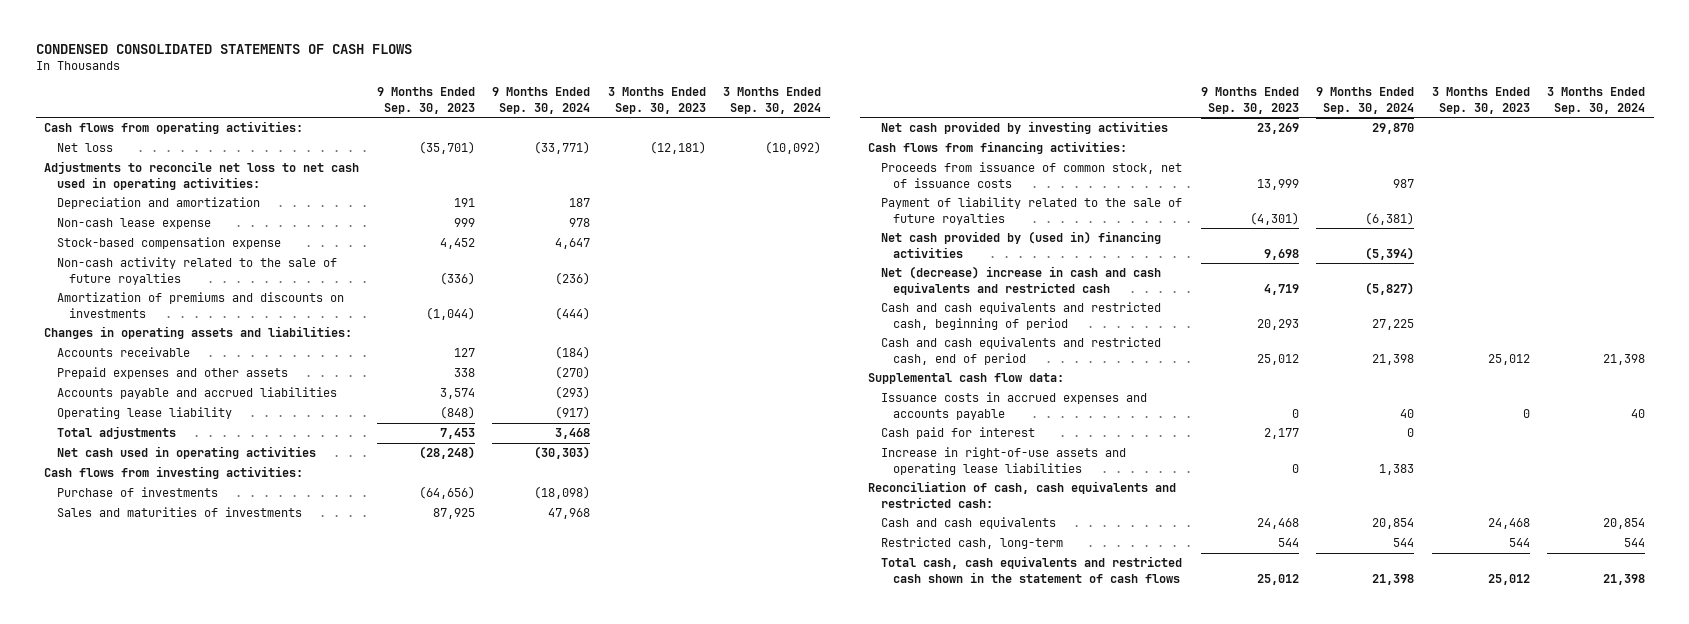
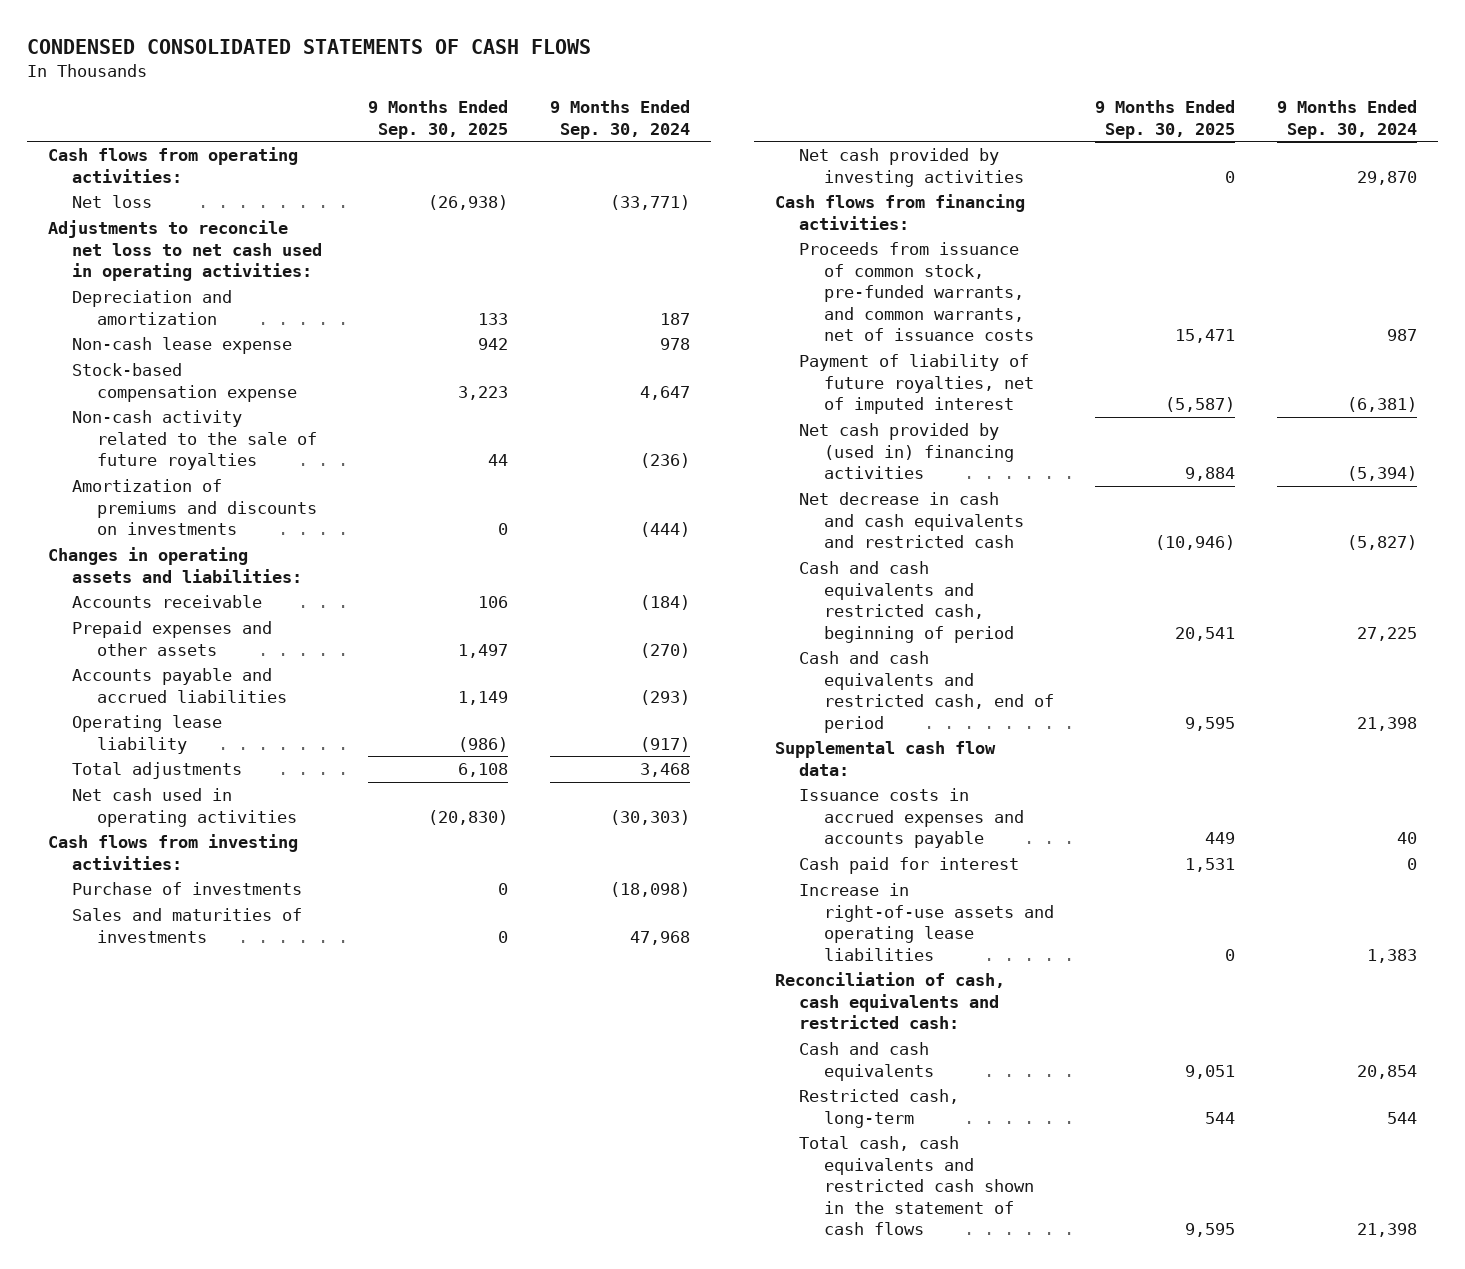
[376,87,475,114] 9 Months Ended Sep. 30, 2023 -> none
[607,87,706,114] 3 Months Ended Sep. 30, 2023 -> none
[723,87,822,114] 3 Months Ended Sep. 30, 2024 -> none
none -> [368,100,509,139] 9 Months Ended Sep. 30, 2025
[880,162,1182,188] Proceeds from issuance of common stock, net of issuance costs -> [799,242,1034,342] Proceeds from issuance of common stock, pre-funded warrants, and common warrants, net of issuance costs
[880,197,1182,225] Payment of liability related to the sale of future royalties -> [799,354,1034,415] Payment of liability of future royalties, net of imputed interest
[880,266,1161,295] Net (decrease) increase in cash and cash equivalents and restricted cash -> [799,492,1024,549] Net decrease in cash and cash equivalents and restricted cash

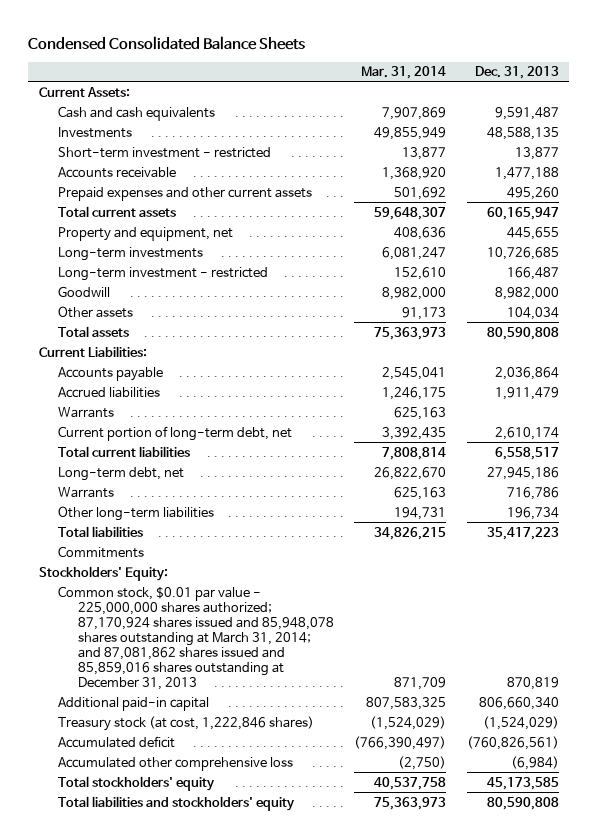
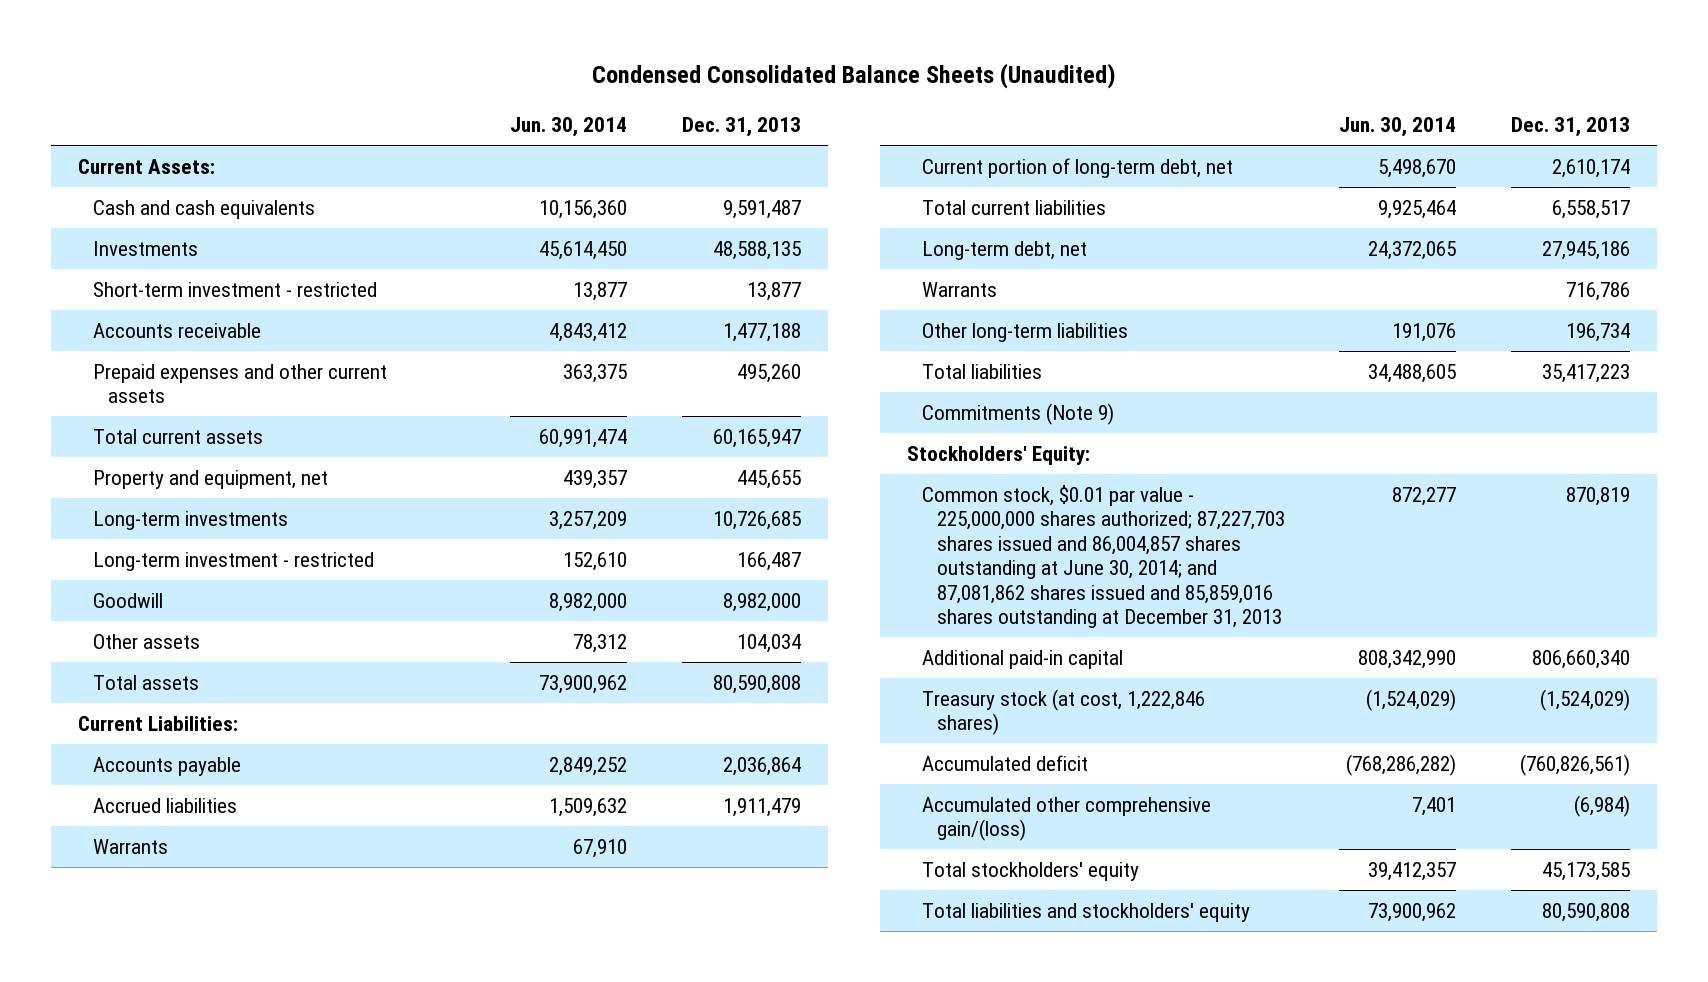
[28,35,306,50] Condensed Consolidated Balance Sheets -> [592,63,1117,90] Condensed Consolidated Balance Sheets (Unaudited)
[361,66,447,80] Mar. 31, 2014 -> none
none -> [510,117,628,138] Jun. 30, 2014
[58,545,145,558] Commitments -> [922,402,1115,425] Commitments (Note 9)
[58,585,335,691] Common stock, $0.01 par value - 225,000,000 shares authorized; 87,170,924 shares issued and 85,948,078 shares outstanding at March 31, 2014; and 87,081,862 shares issued and 85,859,016 shares outstanding at December 31, 2013 -> [922,484,1285,629] Common stock, $0.01 par value - 225,000,000 shares authorized; 87,227,703 shares issued and 86,004,857 shares outstanding at June 30, 2014; and 87,081,862 shares issued and 85,859,016 shares outstanding at December 31, 2013
[58,756,294,771] Accumulated other comprehensive loss -> [922,796,1212,842] Accumulated other comprehensive gain/(loss)

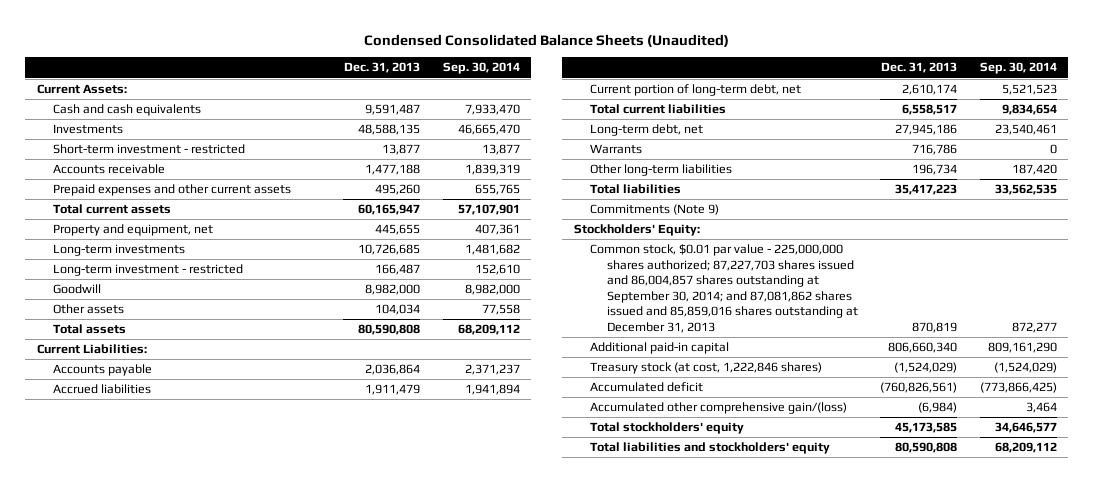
[510,117,628,138] Jun. 30, 2014 -> none
none -> [442,62,520,75] Sep. 30, 2014
[93,838,169,854] Warrants -> none
[922,484,1285,629] Common stock, $0.01 par value - 225,000,000 shares authorized; 87,227,703 shares issued and 86,004,857 shares outstanding at June 30, 2014; and 87,081,862 shares issued and 85,859,016 shares outstanding at December 31, 2013 -> [590,244,858,333] Common stock, $0.01 par value - 225,000,000 shares authorized; 87,227,703 shares issued and 86,004,857 shares outstanding at September 30, 2014; and 87,081,862 shares issued and 85,859,016 shares outstanding at December 31, 2013

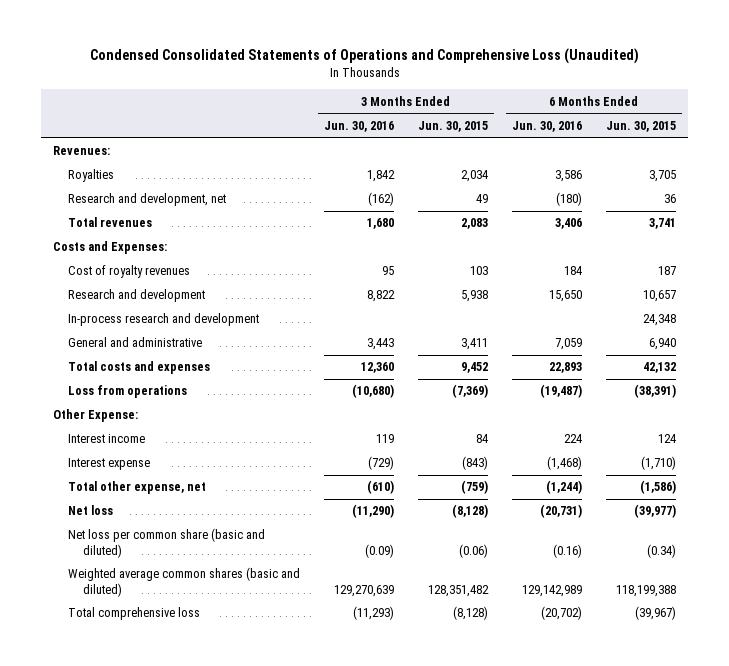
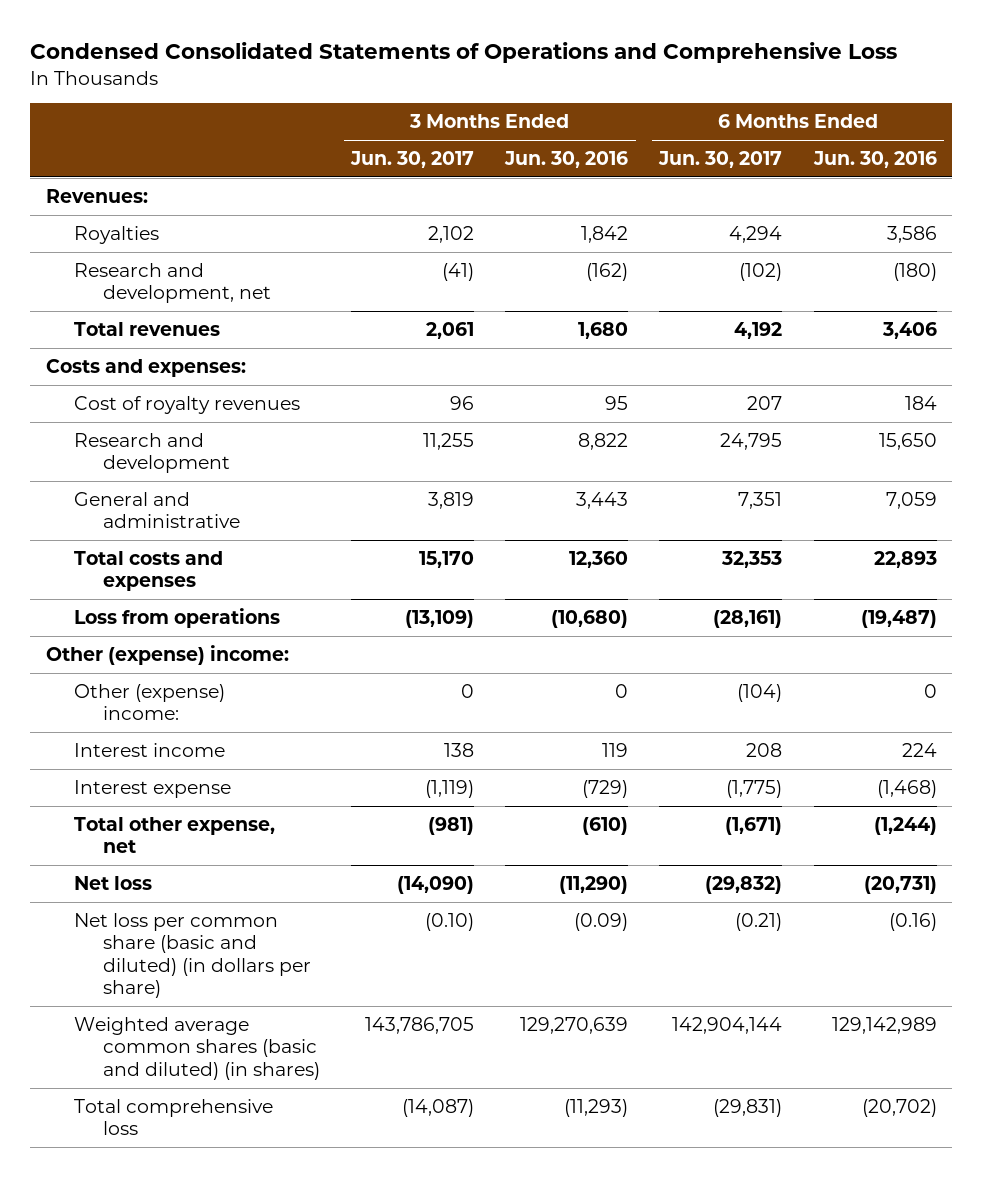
[89,48,639,65] Condensed Consolidated Statements of Operations and Comprehensive Loss (Unaudited) -> [30,42,898,64] Condensed Consolidated Statements of Operations and Comprehensive Loss
[418,120,489,132] Jun. 30, 2015 -> none
[606,120,677,132] Jun. 30, 2015 -> none
none -> [350,151,475,169] Jun. 30, 2017
none -> [658,151,783,169] Jun. 30, 2017
[52,241,167,255] Costs and Expenses: -> [45,358,246,377] Costs and expenses:
[68,313,260,327] In-process research and development -> none
[52,409,138,423] Other Expense: -> [45,644,289,665] Other (expense) income:
none -> [74,683,226,721] Other (expense) income:
[68,528,266,558] Net loss per common share (basic and diluted) -> [74,912,312,999] Net loss per common share (basic and diluted) (in dollars per share)
[68,567,301,597] Weighted average common shares (basic and diluted) -> [74,1016,321,1080] Weighted average common shares (basic and diluted) (in shares)

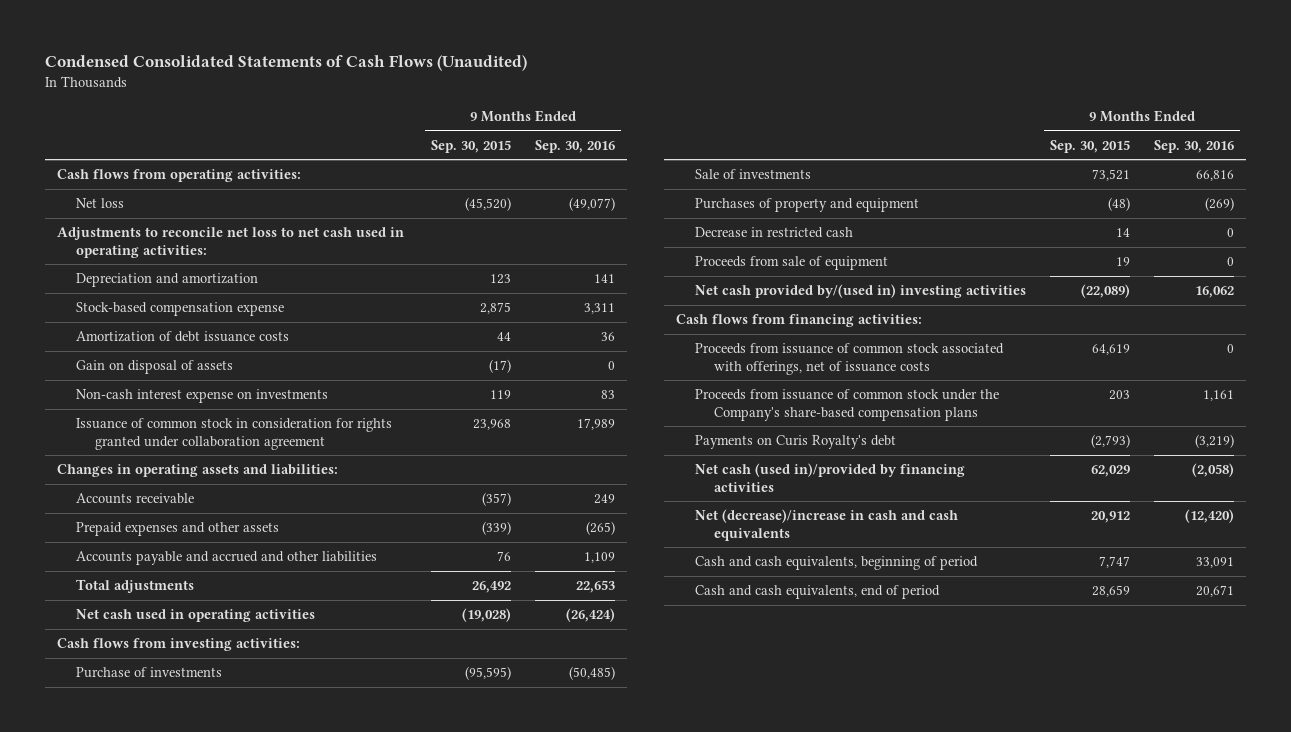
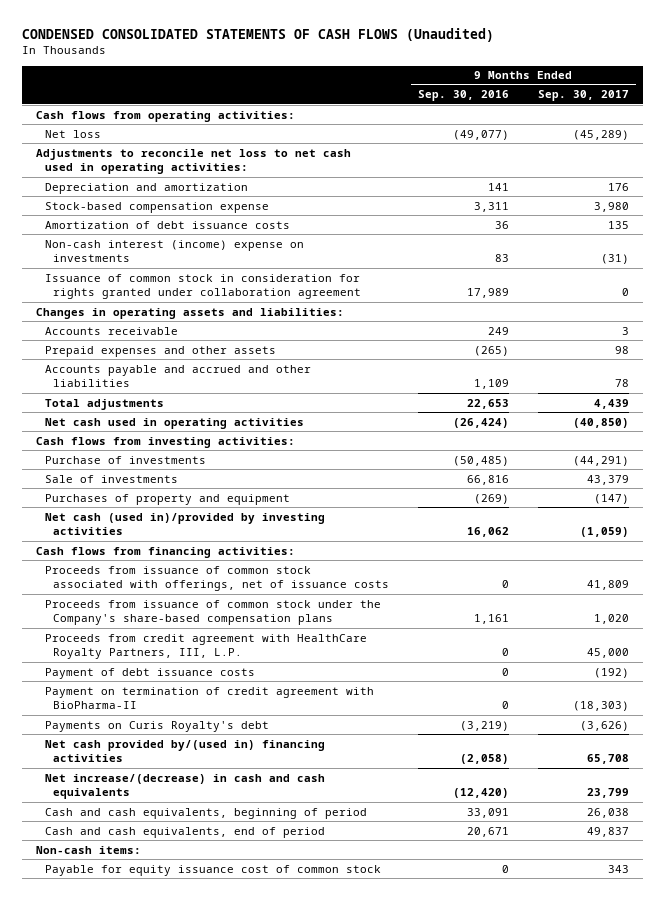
[44,55,527,72] Condensed Consolidated Statements of Cash Flows (Unaudited) -> [21,28,494,43] CONDENSED CONSOLIDATED STATEMENTS OF CASH FLOWS (Unaudited)
[430,139,511,153] Sep. 30, 2015 -> none
none -> [537,90,629,102] Sep. 30, 2017
[75,360,233,375] Gain on disposal of assets -> none
[75,389,328,404] Non-cash interest expense on investments -> [44,239,304,263] Non-cash interest (income) expense on investments
[695,227,854,239] Decrease in restricted cash -> none
[695,256,889,271] Proceeds from sale of equipment -> none
[695,284,1027,299] Net cash provided by/(used in) investing activities -> [44,512,325,536] Net cash (used in)/provided by investing activities
none -> [44,633,367,660] Proceeds from credit agreement with HealthCare Royalty Partners, III, L.P.
none -> [44,667,255,679] Payment of debt issuance costs
none -> [44,686,374,710] Payment on termination of credit agreement with BioPharma-II
[695,463,966,492] Net cash (used in)/provided by financing activities -> [44,739,325,763] Net cash provided by/(used in) financing activities
[695,509,959,541] Net (decrease)/increase in cash and cash equivalents -> [44,773,325,800] Net increase/(decrease) in cash and cash equivalents
none -> [36,845,142,854] Non-cash items:
none -> [44,864,381,876] Payable for equity issuance cost of common stock

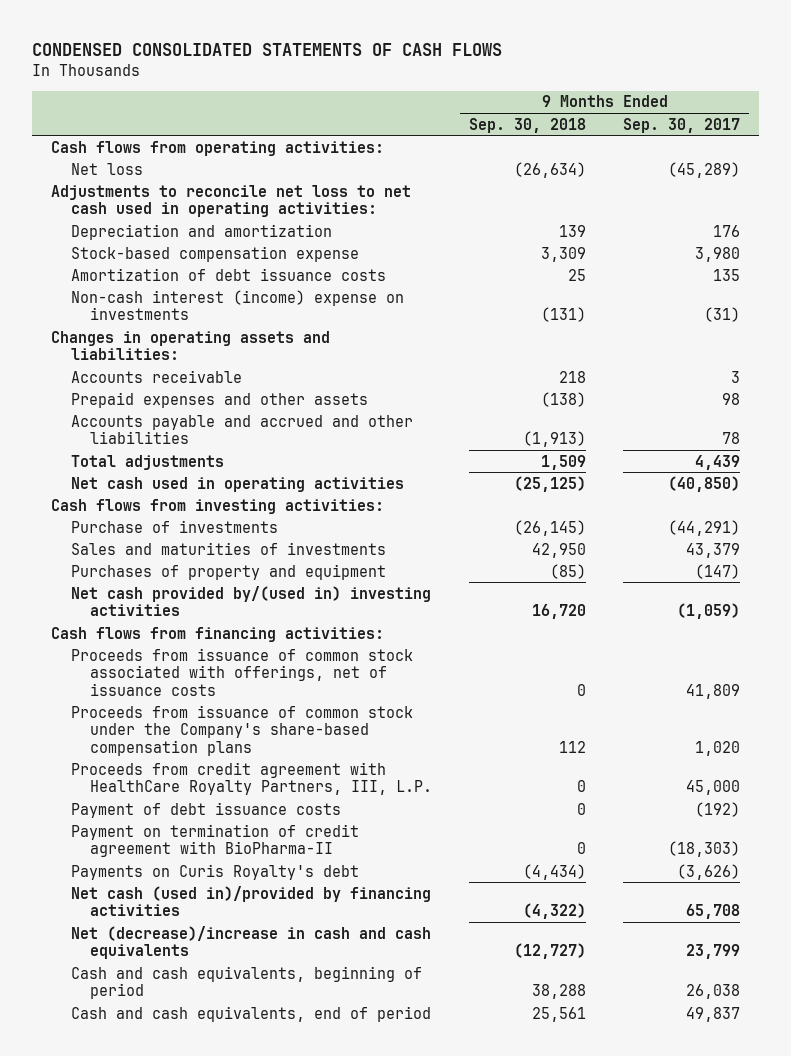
[21,28,494,43] CONDENSED CONSOLIDATED STATEMENTS OF CASH FLOWS (Unaudited) -> [32,42,503,56] CONDENSED CONSOLIDATED STATEMENTS OF CASH FLOWS
[417,90,509,102] Sep. 30, 2016 -> none
none -> [469,117,587,133] Sep. 30, 2018
[44,273,362,300] Issuance of common stock in consideration for rights granted under collaboration agreement -> none
[44,474,178,483] Sale of investments -> [70,541,386,555] Sales and maturities of investments
[44,512,325,536] Net cash (used in)/provided by investing activities -> [70,585,431,617] Net cash provided by/(used in) investing activities
[44,739,325,763] Net cash provided by/(used in) financing activities -> [70,885,431,917] Net cash (used in)/provided by financing activities
[44,773,325,800] Net increase/(decrease) in cash and cash equivalents -> [70,925,431,960] Net (decrease)/increase in cash and cash equivalents
[36,845,142,854] Non-cash items: -> none
[44,864,381,876] Payable for equity issuance cost of common stock -> none

